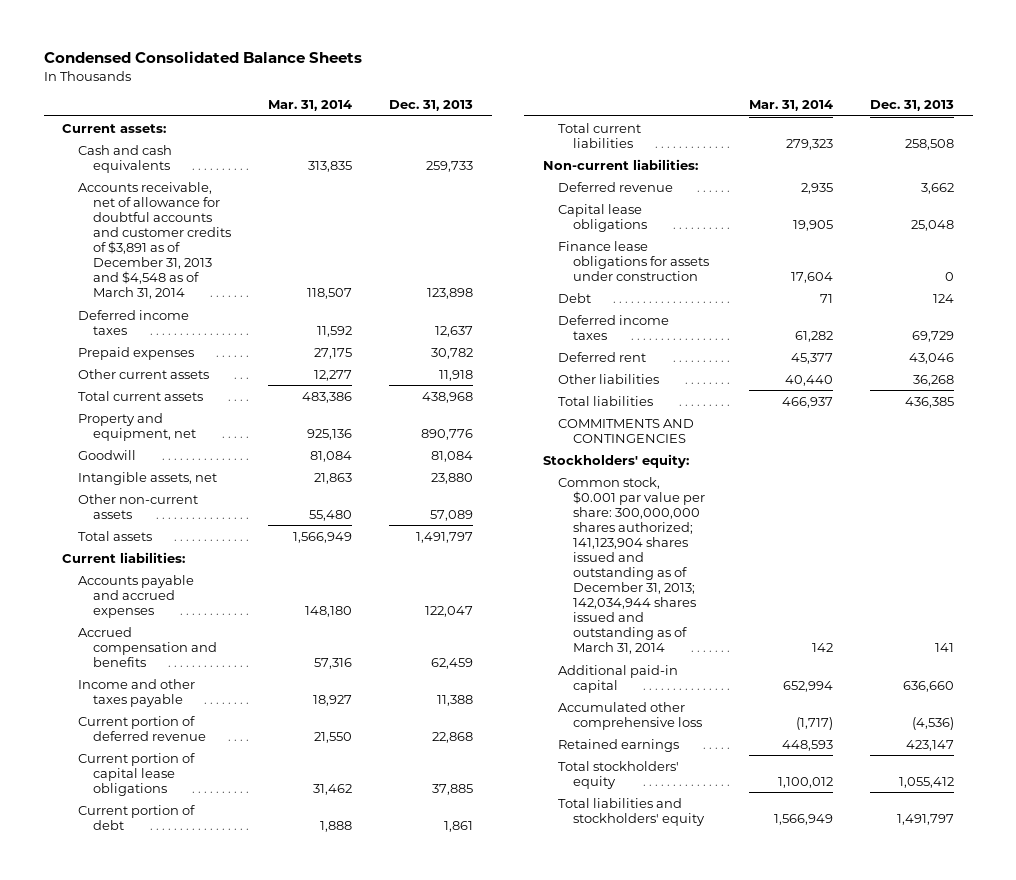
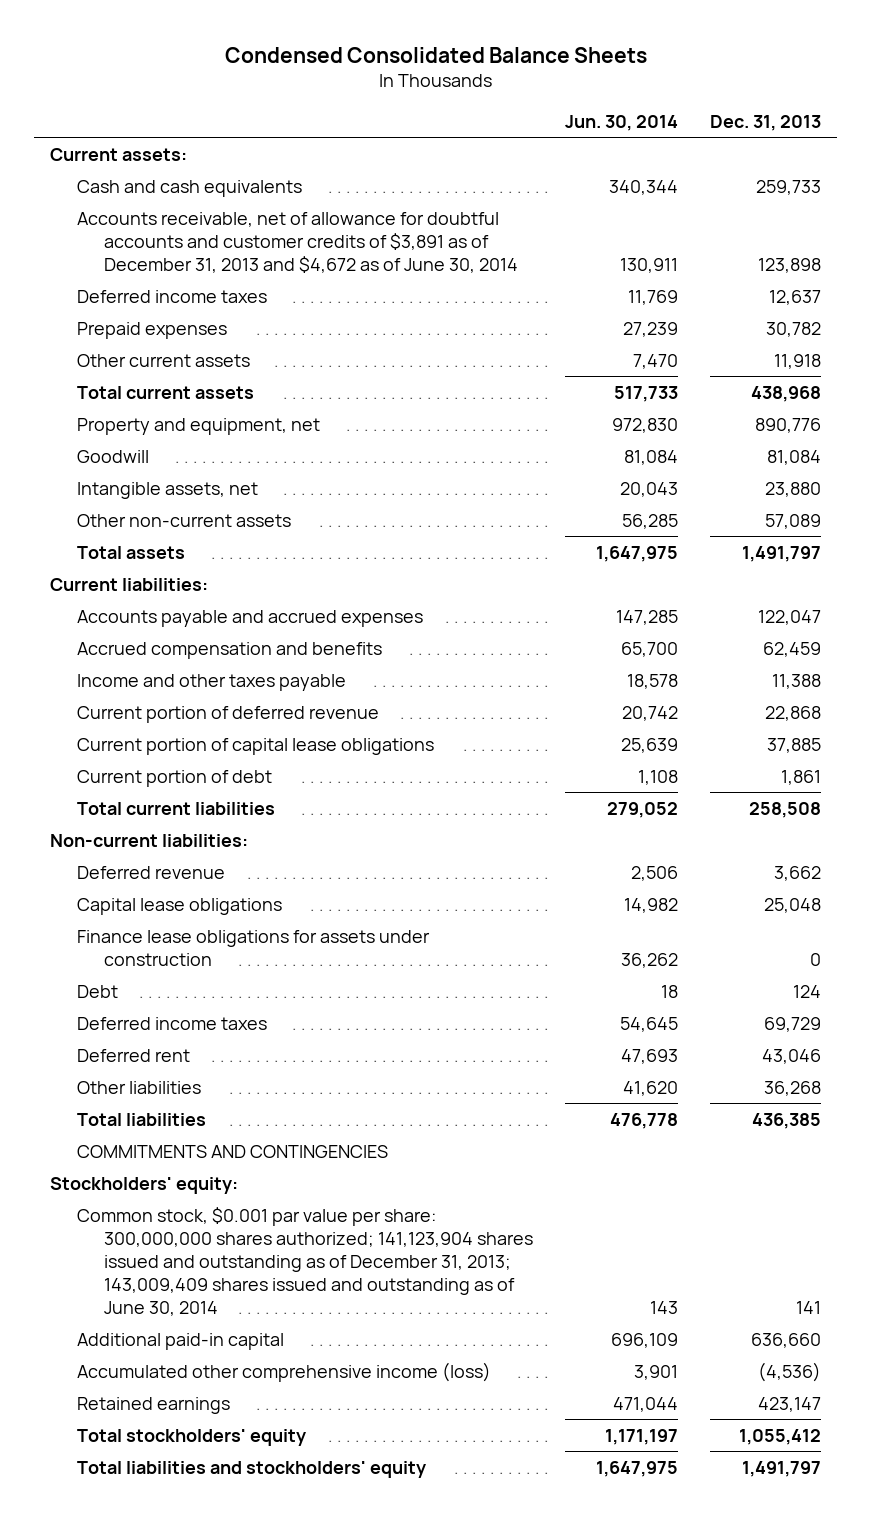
[268,100,353,112] Mar. 31, 2014 -> none
none -> [564,114,678,131] Jun. 30, 2014
[77,181,231,300] Accounts receivable, net of allowance for doubtful accounts and customer credits of $3,891 as of December 31, 2013 and $4,548 as of March 31, 2014 -> [77,211,518,273] Accounts receivable, net of allowance for doubtful accounts and customer credits of $3,891 as of December 31, 2013 and $4,672 as of June 30, 2014
[558,476,706,655] Common stock, $0.001 par value per share: 300,000,000 shares authorized; 141,123,904 shares issued and outstanding as of December 31, 2013; 142,034,944 shares issued and outstanding as of March 31, 2014 -> [77,1206,533,1316] Common stock, $0.001 par value per share: 300,000,000 shares authorized; 141,123,904 shares issued and outstanding as of December 31, 2013; 143,009,409 shares issued and outstanding as of June 30, 2014
[558,701,703,730] Accumulated other comprehensive loss -> [77,1361,492,1382] Accumulated other comprehensive income (loss)

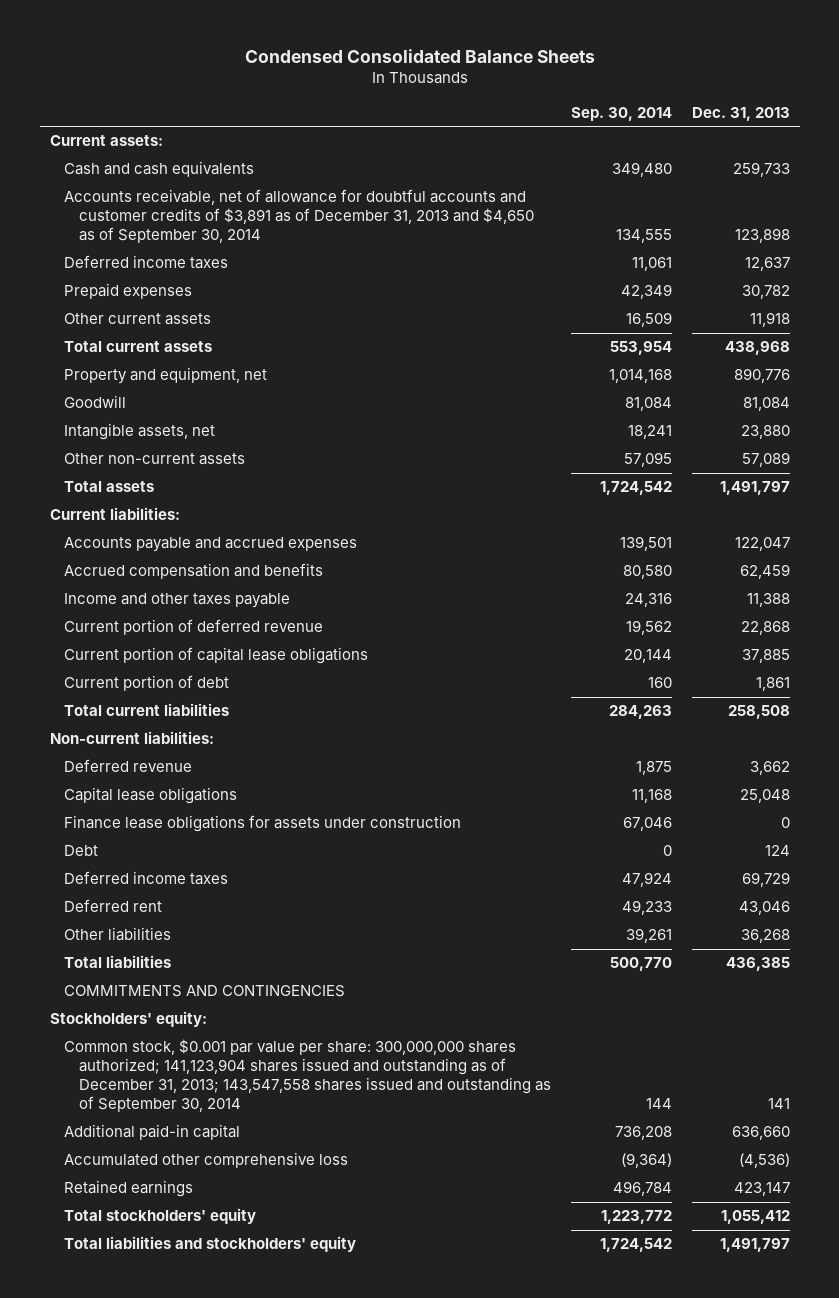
[564,114,678,131] Jun. 30, 2014 -> none
none -> [570,106,672,121] Sep. 30, 2014
[77,211,518,273] Accounts receivable, net of allowance for doubtful accounts and customer credits of $3,891 as of December 31, 2013 and $4,672 as of June 30, 2014 -> [64,189,534,244] Accounts receivable, net of allowance for doubtful accounts and customer credits of $3,891 as of December 31, 2013 and $4,650 as of September 30, 2014
[77,1206,533,1316] Common stock, $0.001 par value per share: 300,000,000 shares authorized; 141,123,904 shares issued and outstanding as of December 31, 2013; 143,009,409 shares issued and outstanding as of June 30, 2014 -> [64,1039,551,1113] Common stock, $0.001 par value per share: 300,000,000 shares authorized; 141,123,904 shares issued and outstanding as of December 31, 2013; 143,547,558 shares issued and outstanding as of September 30, 2014
[77,1361,492,1382] Accumulated other comprehensive income (loss) -> [64,1152,349,1169] Accumulated other comprehensive loss

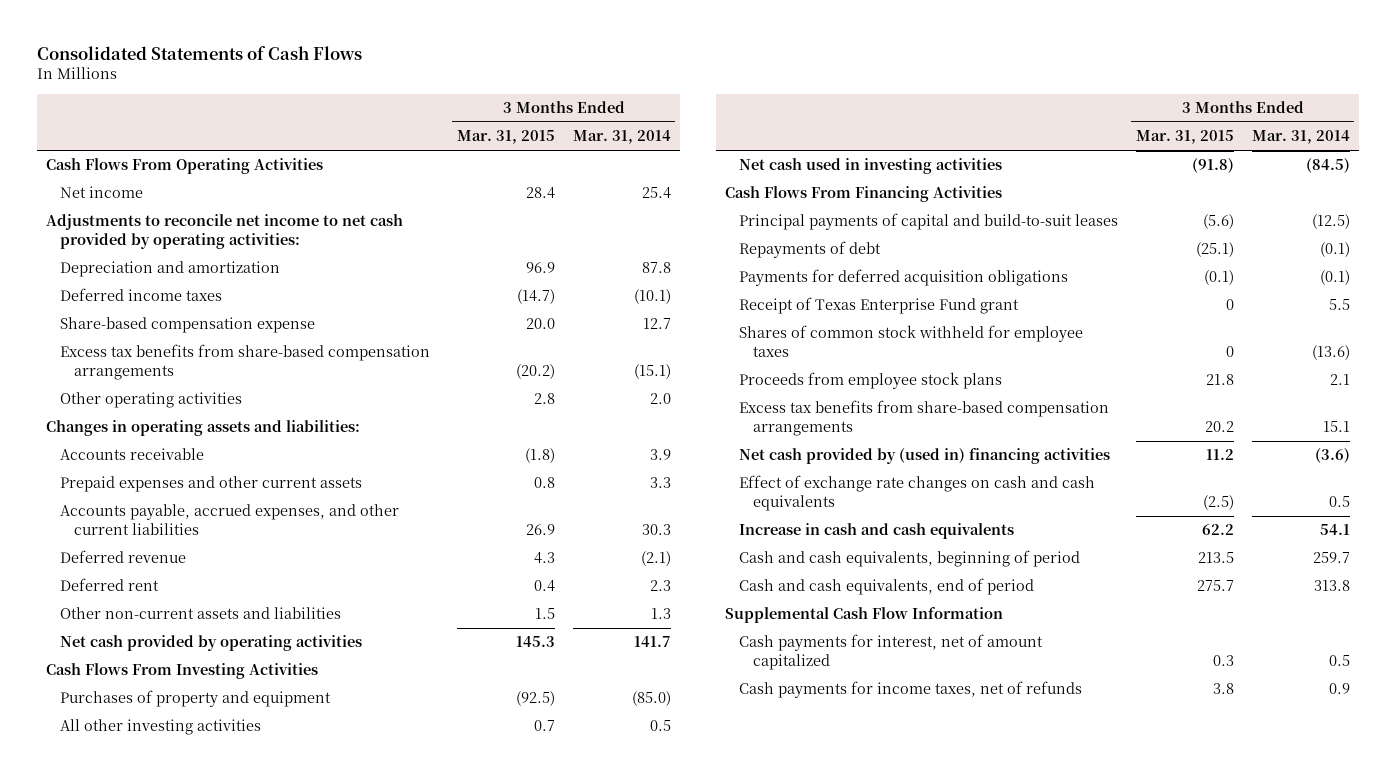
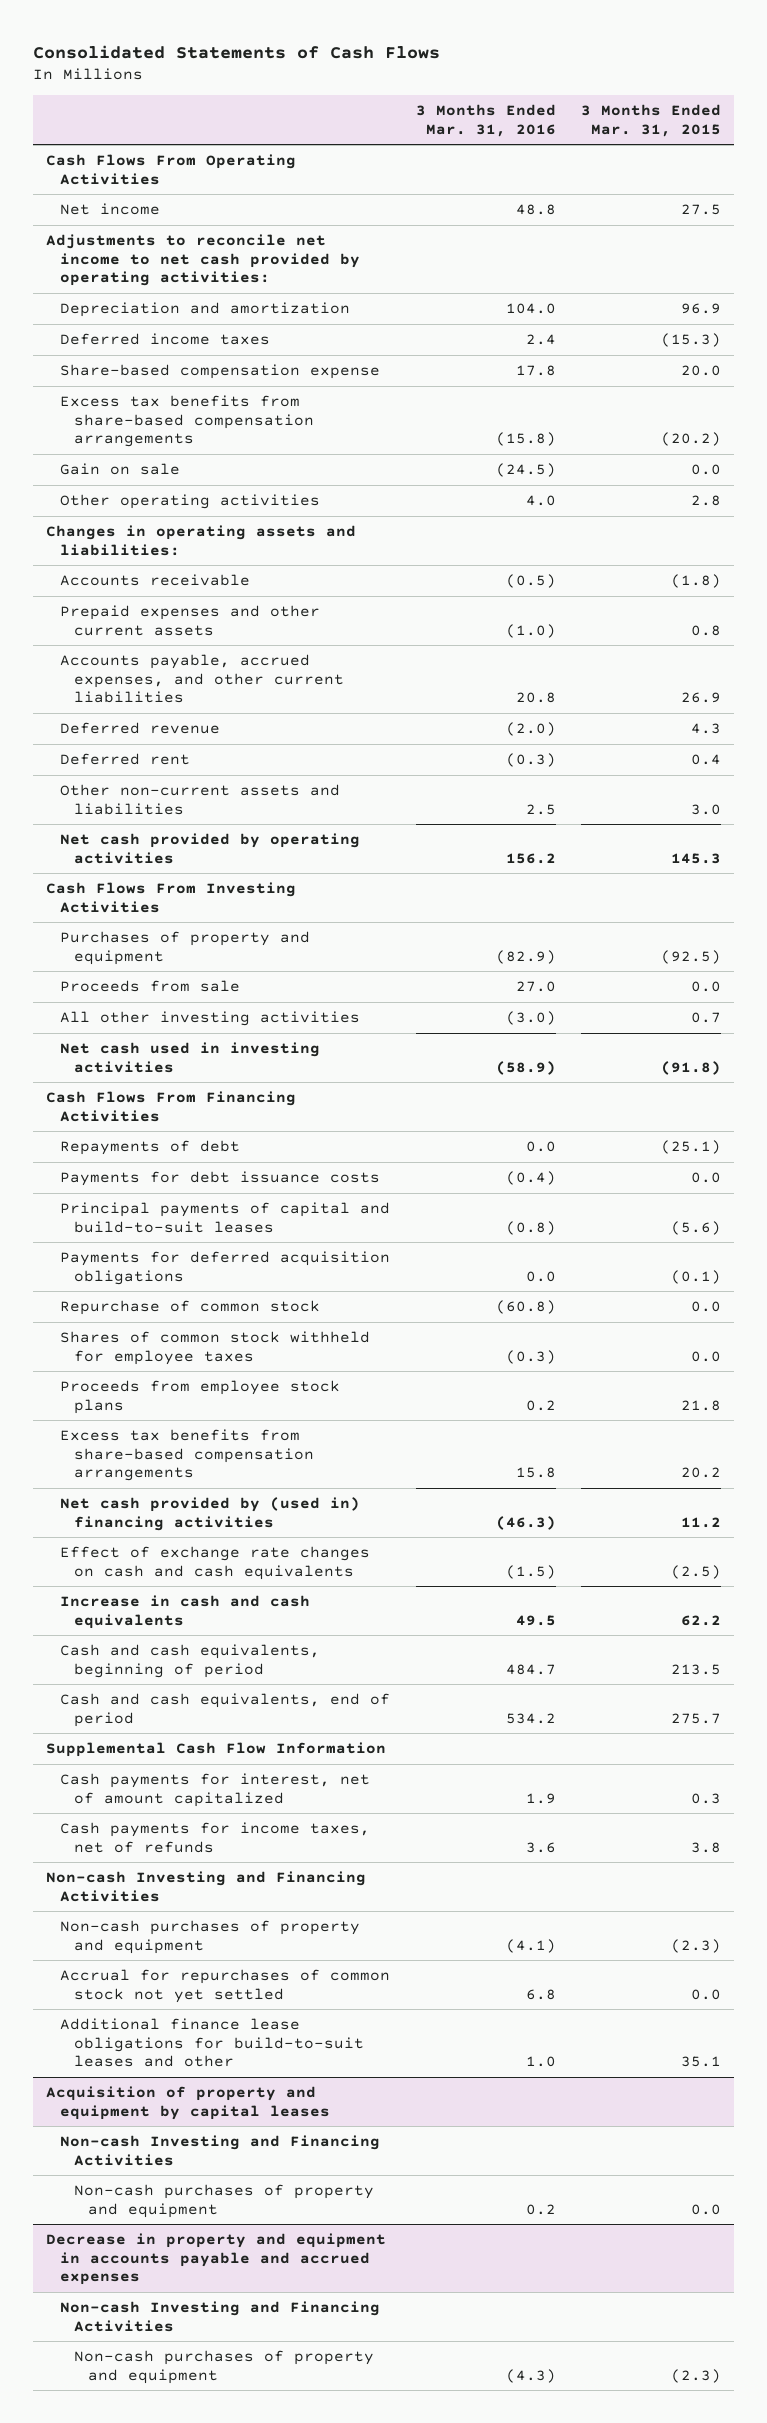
[572,130,671,145] Mar. 31, 2014 -> none
none -> [415,103,556,137] 3 Months Ended Mar. 31, 2016
[525,187,555,200] 28.4 -> [681,203,722,215] 27.5
[516,289,555,305] (14.7) -> [661,332,722,347] (15.3)
none -> [59,462,180,475] Gain on sale
[534,608,555,620] 1.5 -> [691,803,722,815] 3.0
none -> [59,979,240,992] Proceeds from sale
none -> [59,1170,380,1186] Payments for debt issuance costs
[738,213,1118,231] Principal payments of capital and build-to-suit leases -> [59,1201,390,1233] Principal payments of capital and build-to-suit leases
[738,297,1019,315] Receipt of Texas Enterprise Fund grant -> none
none -> [59,1299,320,1315] Repurchase of common stock
[1225,346,1234,358] 0 -> [691,1350,722,1362] 0.0
none -> [45,1870,366,1902] Non-cash Investing and Financing Activities
none -> [59,1919,360,1954] Non-cash purchases of property and equipment
none -> [59,1968,390,2003] Accrual for repurchases of common stock not yet settled
none -> [59,2017,364,2068] Additional finance lease obligations for build-to-suit leases and other
none -> [45,2085,330,2120] Acquisition of property and equipment by capital leases
none -> [59,2134,380,2166] Non-cash Investing and Financing Activities
none -> [73,2183,374,2218] Non-cash purchases of property and equipment
none -> [45,2232,386,2286] Decrease in property and equipment in accounts payable and accrued expenses
none -> [59,2300,380,2332] Non-cash Investing and Financing Activities
none -> [73,2349,374,2384] Non-cash purchases of property and equipment

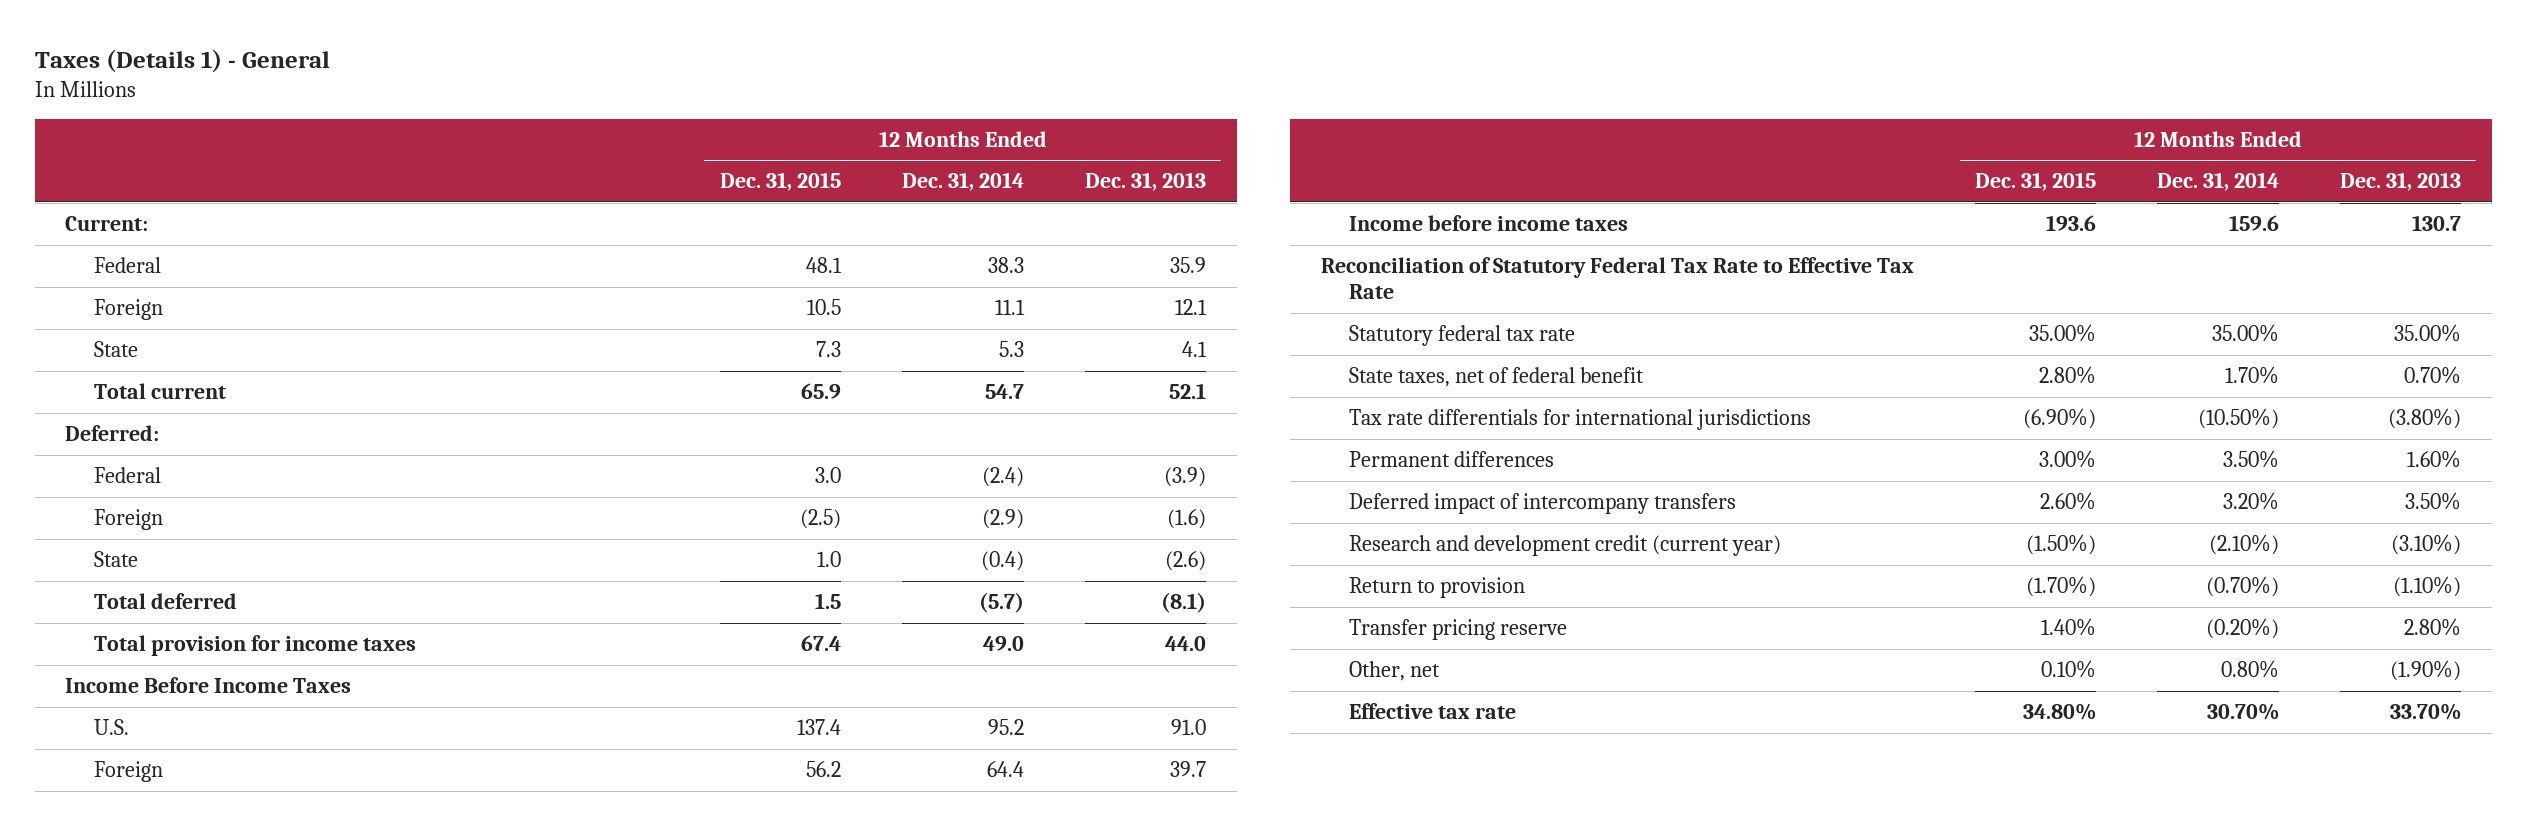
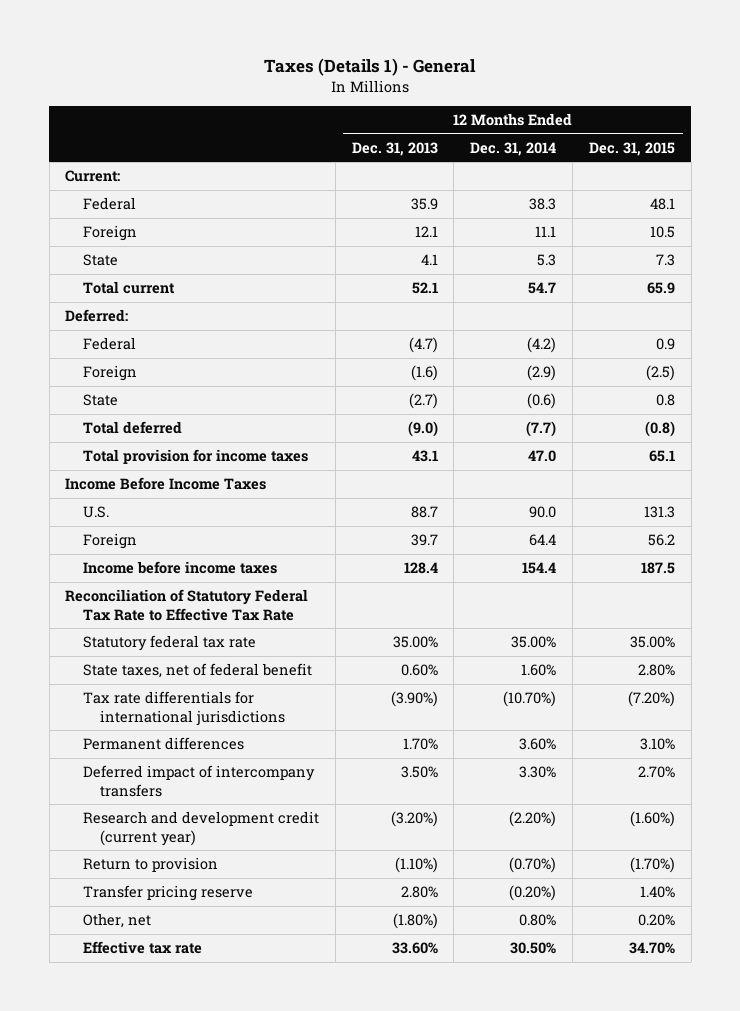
[814,467,841,484] 3.0 -> [655,338,675,351] 0.9
[981,467,1024,488] (2.4) -> [527,337,557,354] (4.2)
[1163,467,1206,488] (3.9) -> [408,337,438,354] (4.7)
[816,551,841,568] 1.0 -> [655,394,675,407] 0.8
[980,551,1024,572] (0.4) -> [527,393,557,410] (0.6)
[1164,551,1206,572] (2.6) -> [408,393,438,410] (2.7)
[814,593,841,610] 1.5 -> [644,421,675,438] (0.8)
[978,592,1024,614] (5.7) -> [526,421,557,438] (7.7)
[1160,592,1206,614] (8.1) -> [407,421,438,438] (9.0)
[800,635,841,652] 67.4 -> [648,450,675,463] 65.1
[982,636,1024,652] 49.0 -> [528,450,557,463] 47.0
[1164,636,1206,652] 44.0 -> [411,450,438,463] 43.1
[796,719,841,736] 137.4 -> [643,506,675,519] 131.3
[987,719,1024,736] 95.2 -> [529,506,557,519] 90.0
[1170,719,1206,736] 91.0 -> [410,506,438,519] 88.7
[2045,215,2096,232] 193.6 -> [640,562,675,575] 187.5
[2229,215,2280,232] 159.6 -> [522,562,557,575] 154.4
[2412,215,2462,232] 130.7 -> [403,562,438,575] 128.4
[2225,366,2280,385] 1.70% -> [521,664,557,677] 1.60%
[2404,366,2462,385] 0.70% -> [400,664,438,677] 0.60%
[2022,408,2096,430] (6.90%) -> [627,691,675,708] (7.20%)
[2198,408,2280,430] (10.50%) -> [503,691,557,708] (10.70%)
[2388,408,2462,430] (3.80%) -> [390,691,438,708] (3.90%)
[2038,450,2096,469] 3.00% -> [639,738,675,751] 3.10%
[2223,450,2280,469] 3.50% -> [519,738,557,751] 3.60%
[2407,450,2462,469] 1.60% -> [402,738,438,751] 1.70%
[2039,492,2096,511] 2.60% -> [637,766,675,779] 2.70%
[2223,492,2280,511] 3.20% -> [519,766,557,779] 3.30%
[2025,534,2096,556] (1.50%) -> [629,811,675,828] (1.60%)
[2209,534,2280,556] (2.10%) -> [509,811,557,828] (2.20%)
[2391,534,2462,556] (3.10%) -> [390,811,438,828] (3.20%)
[2040,660,2096,679] 0.10% -> [637,914,675,927] 0.20%
[2390,660,2462,682] (1.90%) -> [392,913,438,930] (1.80%)
[2022,703,2096,721] 34.80% -> [628,942,675,955] 34.70%
[2207,703,2280,721] 30.70% -> [510,942,557,955] 30.50%
[2390,703,2462,721] 33.70% -> [391,942,438,955] 33.60%

